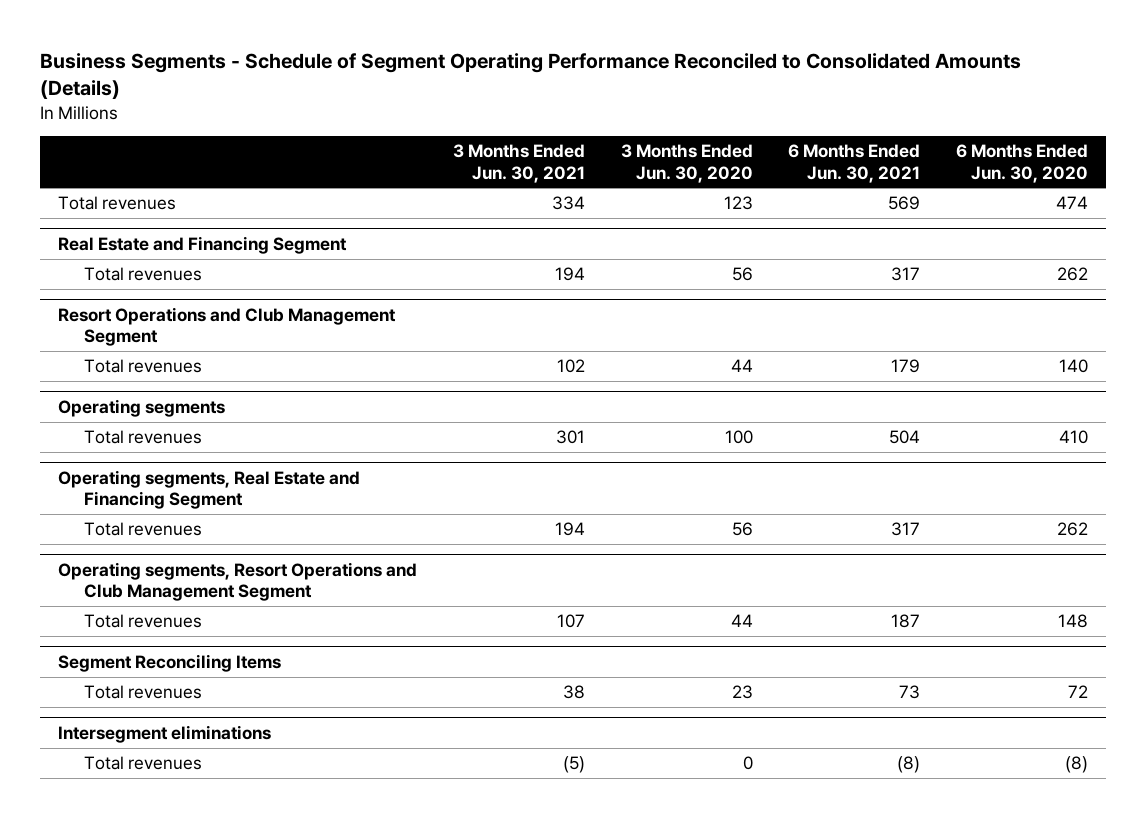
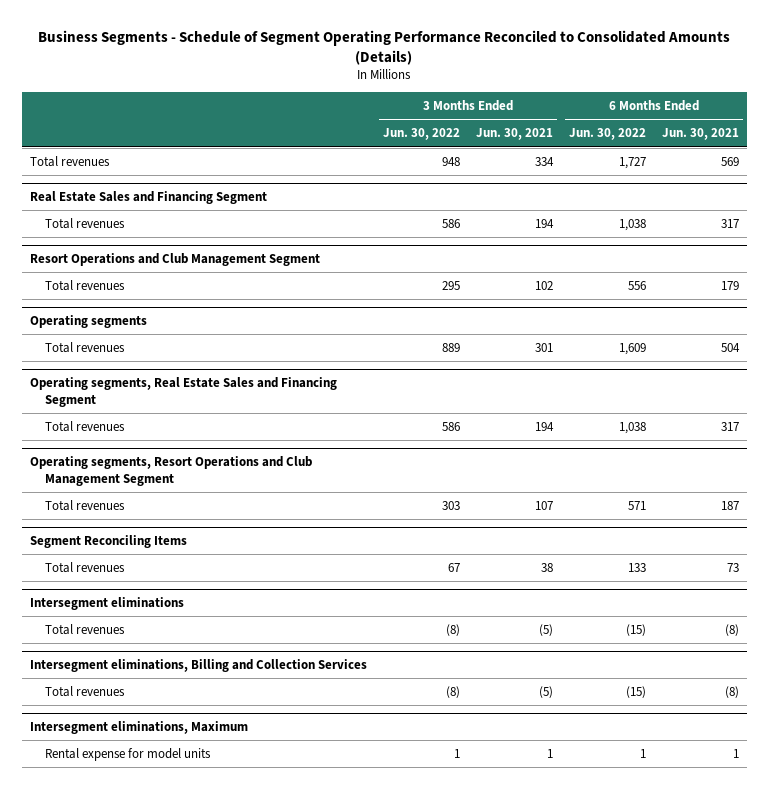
[620,144,753,183] 3 Months Ended Jun. 30, 2020 -> none
[956,144,1089,183] 6 Months Ended Jun. 30, 2020 -> none
none -> [382,128,460,141] Jun. 30, 2022
none -> [568,128,646,141] Jun. 30, 2022
[58,235,348,254] Real Estate and Financing Segment -> [29,191,267,205] Real Estate Sales and Financing Segment
[58,469,361,509] Operating segments, Real Estate and Financing Segment -> [29,377,337,407] Operating segments, Real Estate Sales and Financing Segment
none -> [29,659,367,673] Intersegment eliminations, Billing and Collection Services
none -> [45,685,126,697] Total revenues
none -> [29,721,248,735] Intersegment eliminations, Maximum
none -> [45,747,212,761] Rental expense for model units

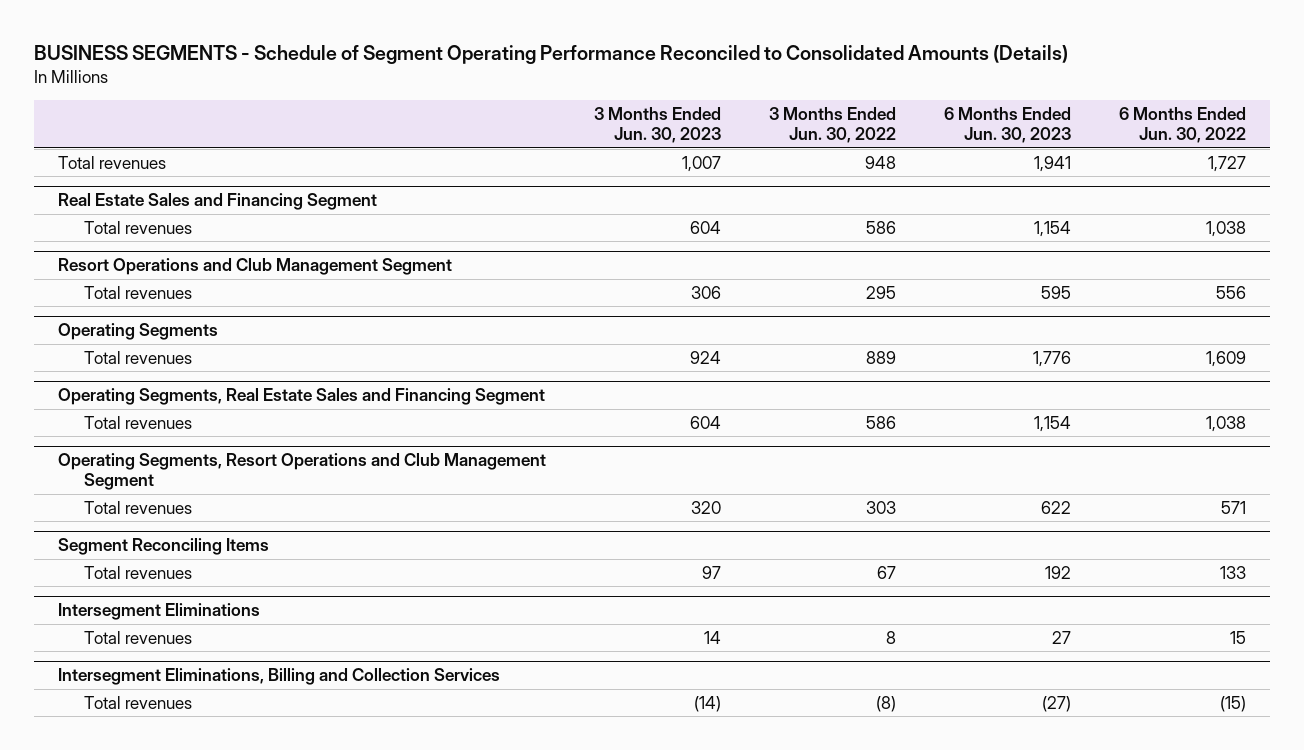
[38,29,731,65] Business Segments - Schedule of Segment Operating Performance Reconciled to Consolidated Amounts (Details) -> [33,45,1068,65] BUSINESS SEGMENTS - Schedule of Segment Operating Performance Reconciled to Consolidated Amounts (Details)
[475,128,553,141] Jun. 30, 2021 -> none
[661,128,739,141] Jun. 30, 2021 -> none
none -> [593,106,721,144] 3 Months Ended Jun. 30, 2023
none -> [944,106,1072,144] 6 Months Ended Jun. 30, 2023
[29,315,147,329] Operating segments -> [57,323,218,341] Operating Segments
[29,377,337,407] Operating segments, Real Estate Sales and Financing Segment -> [57,388,545,406] Operating Segments, Real Estate Sales and Financing Segment
[29,456,312,486] Operating segments, Resort Operations and Club Management Segment -> [57,453,546,491] Operating Segments, Resort Operations and Club Management Segment
[29,597,184,611] Intersegment eliminations -> [57,603,260,621] Intersegment Eliminations
[445,623,460,636] (8) -> [886,630,897,644] 8
[625,623,646,636] (15) -> [1230,630,1247,644] 15
[29,659,367,673] Intersegment eliminations, Billing and Collection Services -> [57,668,500,686] Intersegment Eliminations, Billing and Collection Services
[29,721,248,735] Intersegment eliminations, Maximum -> none
[45,747,212,761] Rental expense for model units -> none

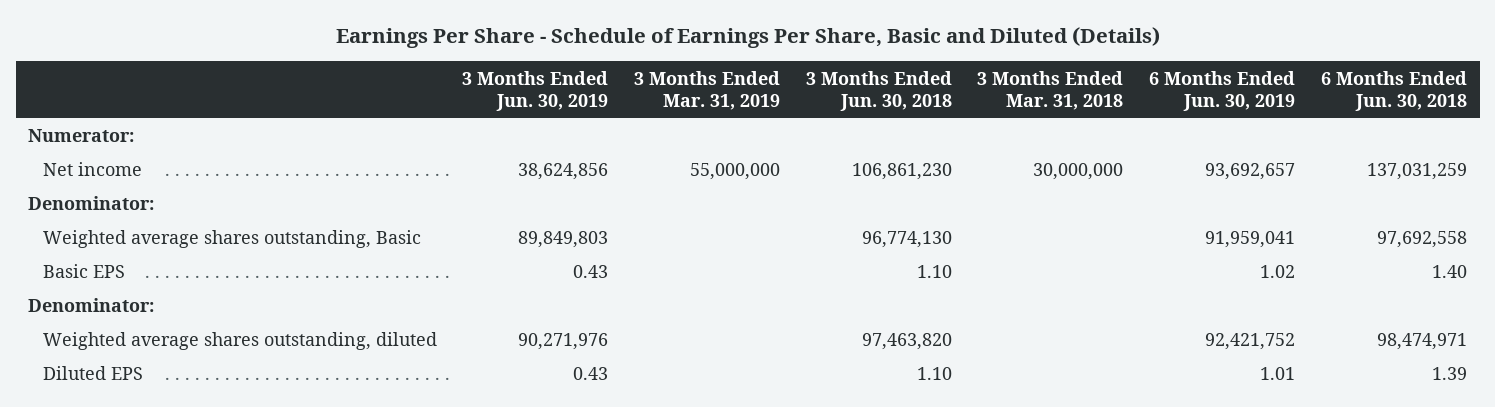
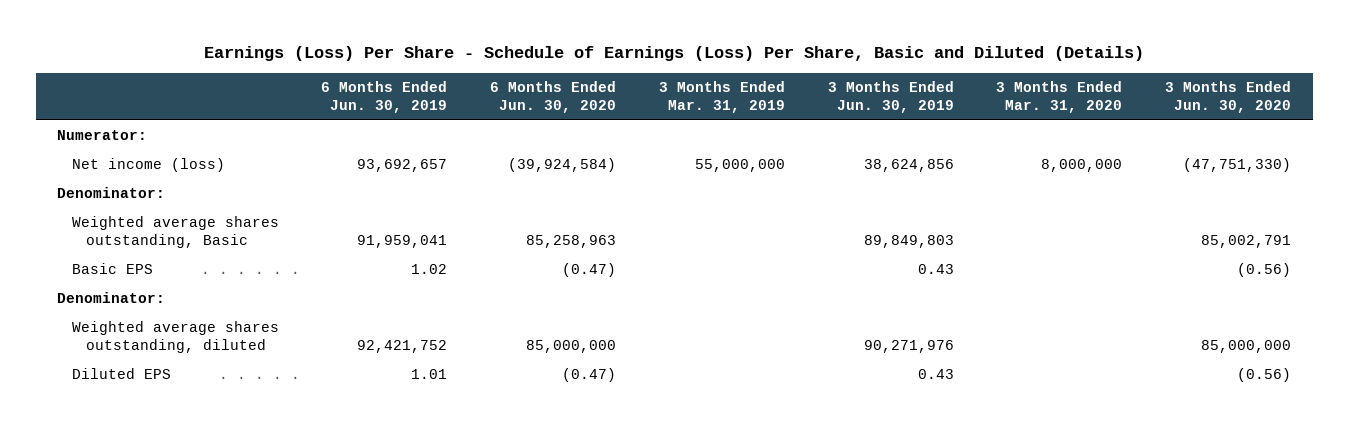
[335,27,1160,49] Earnings Per Share - Schedule of Earnings Per Share, Basic and Diluted (Details) -> [204,46,1145,62] Earnings (Loss) Per Share - Schedule of Earnings (Loss) Per Share, Basic and Diluted (Details)
[805,70,952,112] 3 Months Ended Jun. 30, 2018 -> none
[977,70,1124,111] 3 Months Ended Mar. 31, 2018 -> none
[1320,70,1467,112] 6 Months Ended Jun. 30, 2018 -> none
none -> [490,81,617,113] 6 Months Ended Jun. 30, 2020
none -> [996,81,1123,113] 3 Months Ended Mar. 31, 2020
none -> [1165,81,1292,113] 3 Months Ended Jun. 30, 2020
[42,162,142,177] Net income -> [71,158,225,173] Net income (loss)

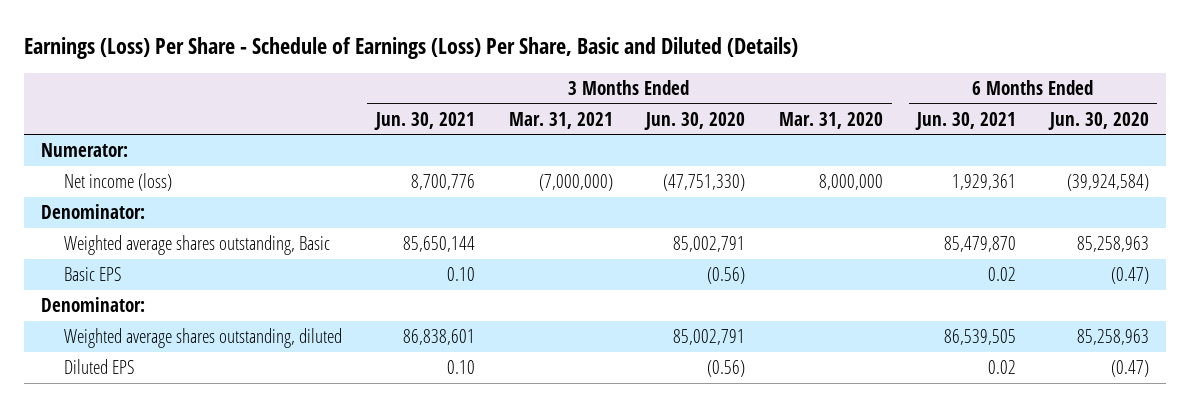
[321,81,448,113] 6 Months Ended Jun. 30, 2019 -> none
[658,81,785,113] 3 Months Ended Mar. 31, 2019 -> none
[827,81,954,113] 3 Months Ended Jun. 30, 2019 -> none
none -> [373,111,475,130] Jun. 30, 2021
none -> [508,111,613,129] Mar. 31, 2021
none -> [915,111,1017,130] Jun. 30, 2021
[526,339,617,353] 85,000,000 -> [1076,329,1149,346] 85,258,963
[1201,339,1292,353] 85,000,000 -> [673,329,746,346] 85,002,791

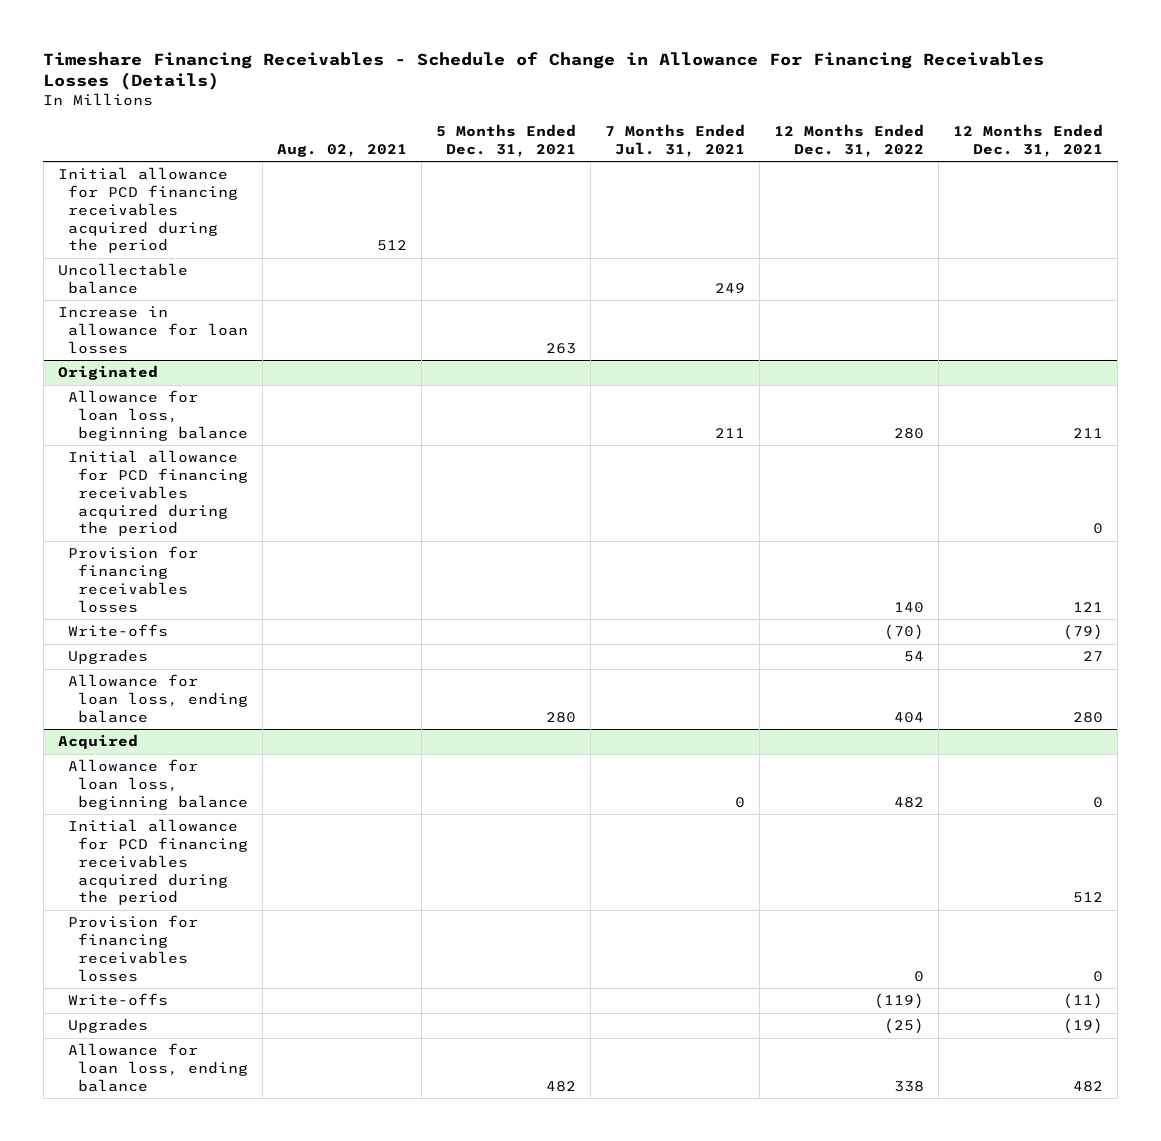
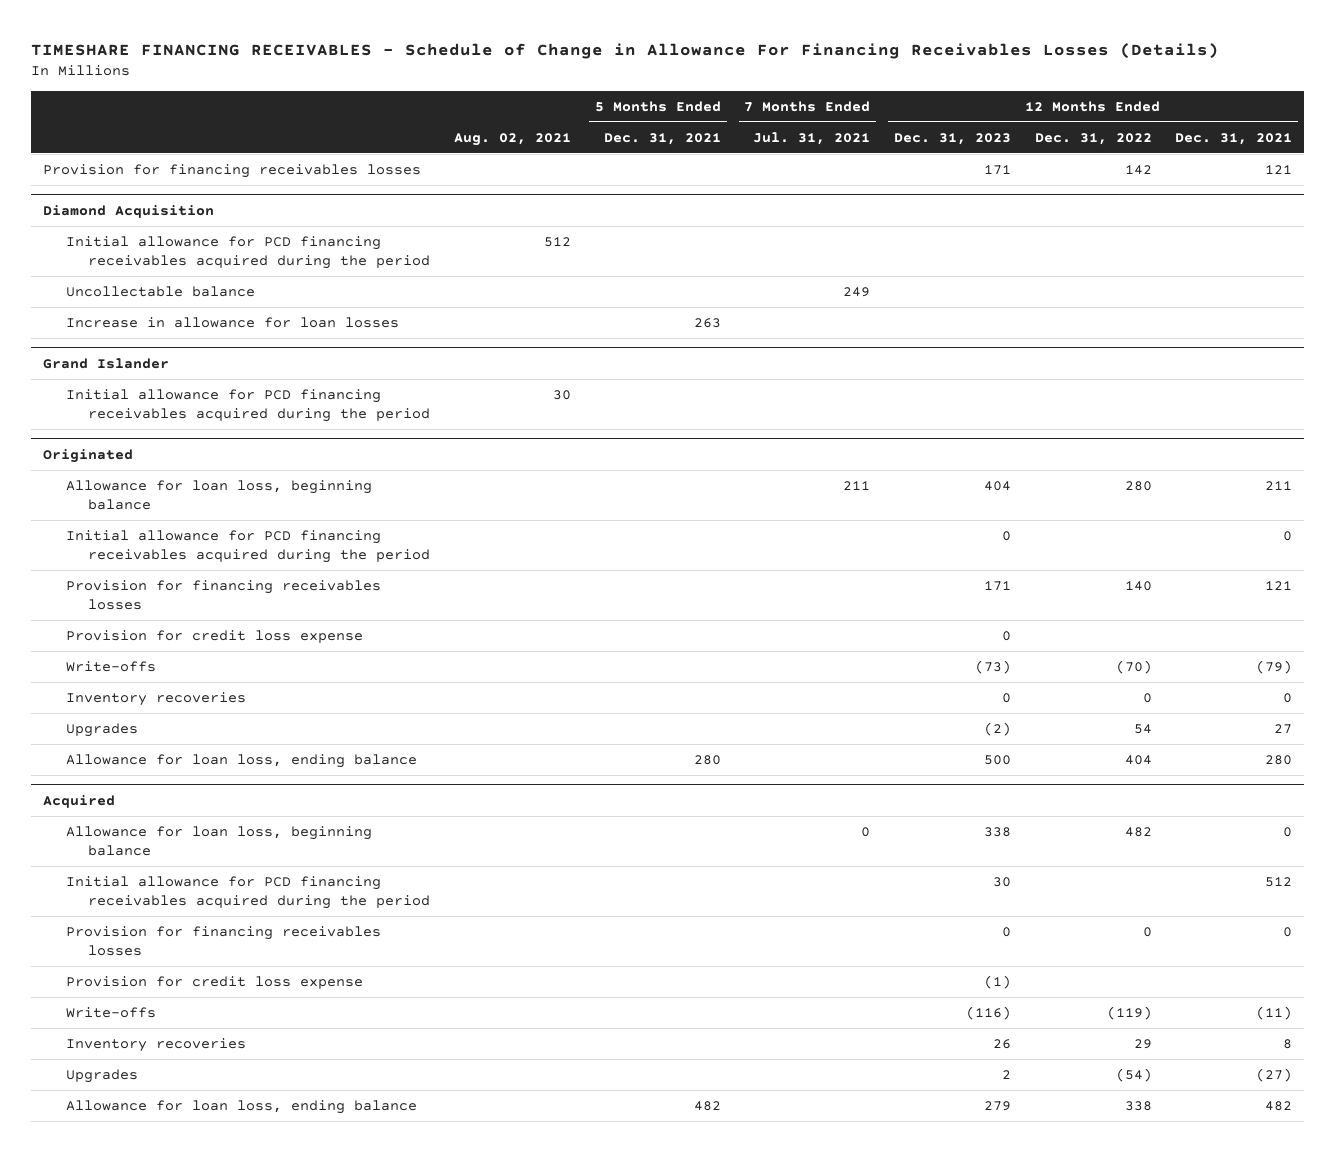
[43,51,1045,91] Timeshare Financing Receivables - Schedule of Change in Allowance For Financing Receivables Losses (Details) -> [31,42,1220,59] TIMESHARE FINANCING RECEIVABLES - Schedule of Change in Allowance For Financing Receivables Losses (Details)
none -> [894,132,1012,145] Dec. 31, 2023
none -> [43,163,422,178] Provision for financing receivables losses
none -> [43,204,215,218] Diamond Acquisition
none -> [43,357,170,369] Grand Islander
none -> [65,388,431,423] Initial allowance for PCD financing receivables acquired during the period
none -> [65,629,363,643] Provision for credit loss expense
none -> [65,691,246,706] Inventory recoveries
none -> [65,975,363,989] Provision for credit loss expense
none -> [65,1037,246,1052] Inventory recoveries
[884,1018,925,1035] (25) -> [1115,1067,1152,1082] (54)
[1063,1018,1104,1035] (19) -> [1256,1067,1293,1082] (27)

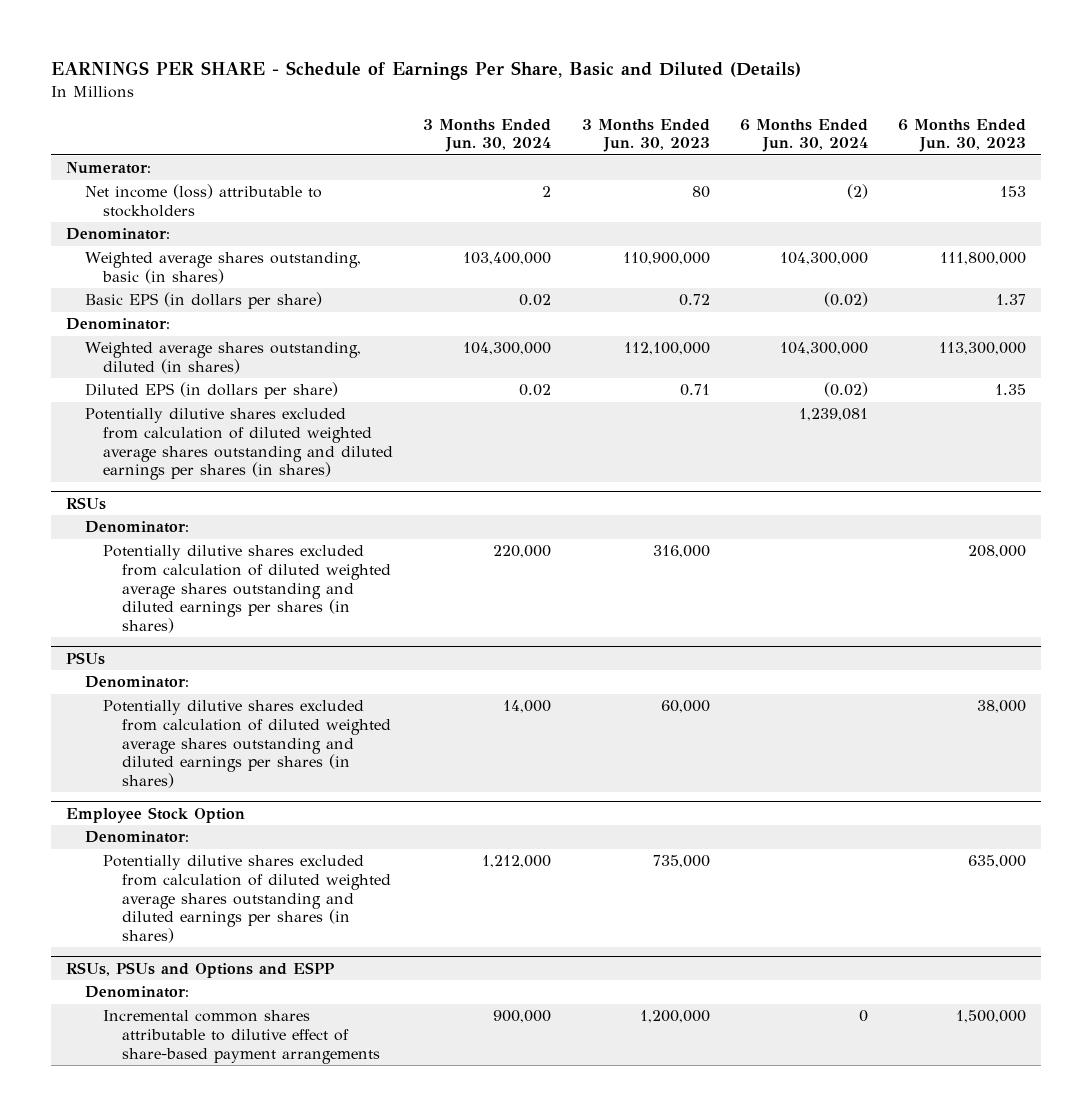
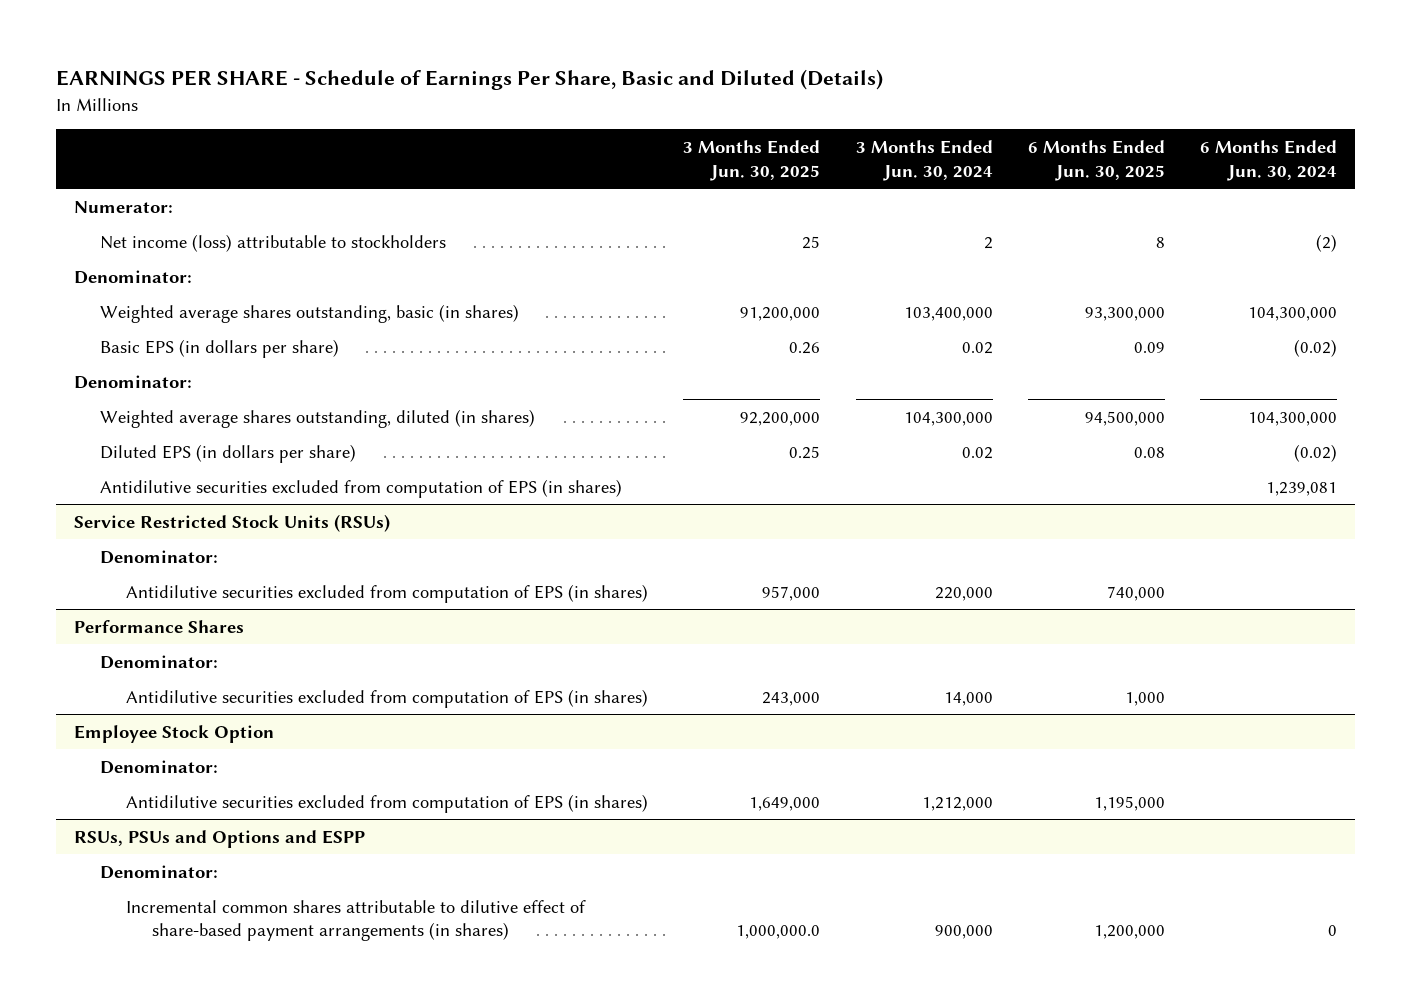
[581,118,710,153] 3 Months Ended Jun. 30, 2023 -> none
[897,118,1026,153] 6 Months Ended Jun. 30, 2023 -> none
none -> [683,139,821,181] 3 Months Ended Jun. 30, 2025
none -> [1028,139,1166,181] 6 Months Ended Jun. 30, 2025
[84,408,394,481] Potentially dilutive shares excluded from calculation of diluted weighted average shares outstanding and diluted earnings per shares (in shares) -> [99,478,622,498] Antidilutive securities excluded from computation of EPS (in shares)
[65,496,106,510] RSUs -> [73,513,390,532] Service Restricted Stock Units (RSUs)
[103,545,392,633] Potentially dilutive shares excluded from calculation of diluted weighted average shares outstanding and diluted earnings per shares (in shares) -> [125,583,648,603] Antidilutive securities excluded from computation of EPS (in shares)
[65,651,105,665] PSUs -> [73,619,244,633] Performance Shares
[103,700,392,788] Potentially dilutive shares excluded from calculation of diluted weighted average shares outstanding and diluted earnings per shares (in shares) -> [125,688,648,708] Antidilutive securities excluded from computation of EPS (in shares)
[103,855,392,943] Potentially dilutive shares excluded from calculation of diluted weighted average shares outstanding and diluted earnings per shares (in shares) -> [125,793,648,813] Antidilutive securities excluded from computation of EPS (in shares)
[103,1010,381,1064] Incremental common shares attributable to dilutive effect of share-based payment arrangements -> [125,899,586,942] Incremental common shares attributable to dilutive effect of share-based payment arrangements (in shares)

